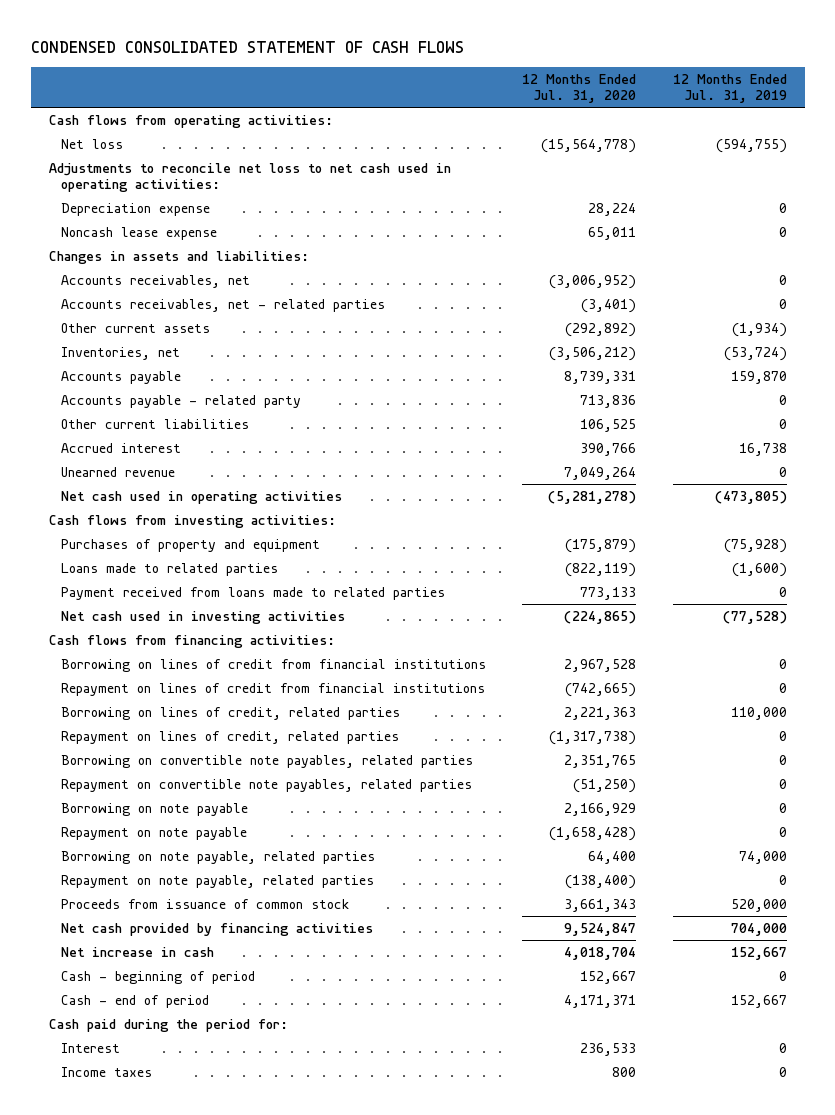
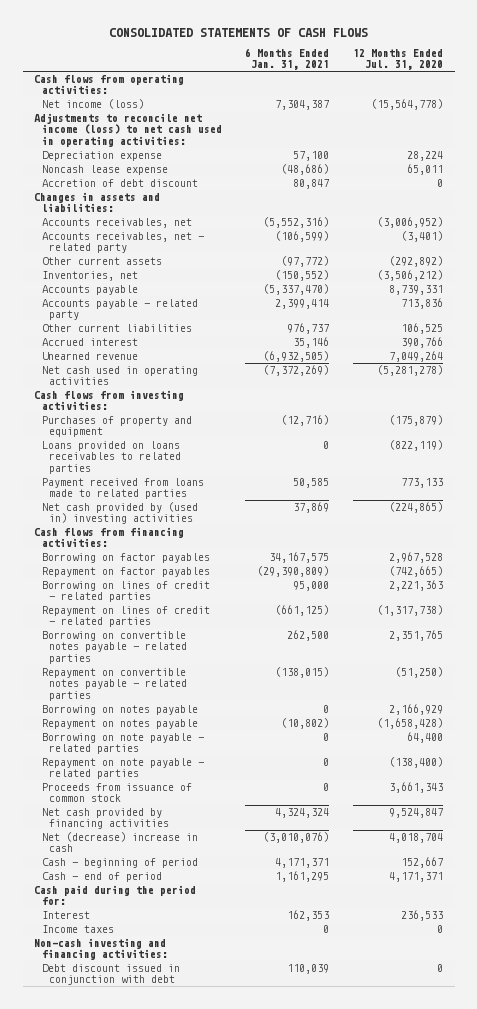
[30,40,464,53] CONDENSED CONSOLIDATED STATEMENT OF CASH FLOWS -> [108,27,368,37] CONSOLIDATED STATEMENTS OF CASH FLOWS
[672,73,787,104] 12 Months Ended Jul. 31, 2019 -> none
none -> [245,48,330,71] 6 Months Ended Jan. 31, 2021
[60,138,123,149] Net loss -> [41,99,144,110] Net income (loss)
[48,162,451,193] Adjustments to reconcile net loss to net cash used in operating activities: -> [34,113,222,147] Adjustments to reconcile net income (loss) to net cash used in operating activities:
none -> [41,179,198,188] Accretion of debt discount
[60,298,385,312] Accounts receivables, net - related parties -> [41,232,204,254] Accounts receivables, net - related party
[60,562,278,576] Loans made to related parties -> [41,441,181,474] Loans provided on loans receivables to related parties
[60,610,345,624] Net cash used in investing activities -> [41,502,198,525] Net cash provided by (used in) investing activities
[60,658,486,672] Borrowing on lines of credit from financial institutions -> [41,553,210,564] Borrowing on factor payables
[60,682,485,696] Repayment on lines of credit from financial institutions -> [41,567,210,578] Repayment on factor payables
[60,706,400,720] Borrowing on lines of credit, related parties -> [41,581,210,603] Borrowing on lines of credit - related parties
[60,730,399,744] Repayment on lines of credit, related parties -> [41,606,210,628] Repayment on lines of credit - related parties
[60,754,473,768] Borrowing on convertible note payables, related parties -> [41,631,187,664] Borrowing on convertible notes payable - related parties
[60,778,472,792] Repayment on convertible note payables, related parties -> [41,668,187,701] Repayment on convertible notes payable - related parties
[60,802,248,816] Borrowing on note payable -> [41,705,198,716] Borrowing on notes payable
[60,826,247,840] Repayment on note payable -> [41,719,198,730] Repayment on notes payable
[60,850,375,864] Borrowing on note payable, related parties -> [41,733,204,755] Borrowing on note payable - related parties
[60,874,374,888] Repayment on note payable, related parties -> [41,758,204,780] Repayment on note payable - related parties
[60,946,214,957] Net increase in cash -> [41,832,198,853] Net (decrease) increase in cash
[612,1066,637,1077] 800 -> [436,925,443,934] 0
none -> [34,938,168,961] Non-cash investing and financing activities:
none -> [41,964,180,986] Debt discount issued in conjunction with debt

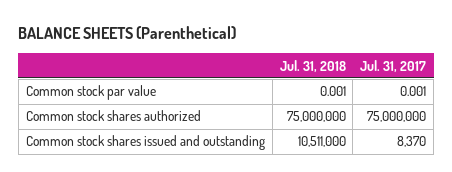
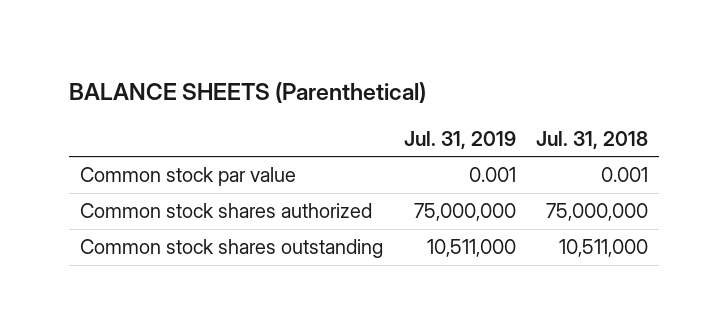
[360,59,427,73] Jul. 31, 2017 -> none
none -> [403,130,516,149] Jul. 31, 2019
[25,135,265,151] Common stock shares issued and outstanding -> [79,239,383,259] Common stock shares outstanding

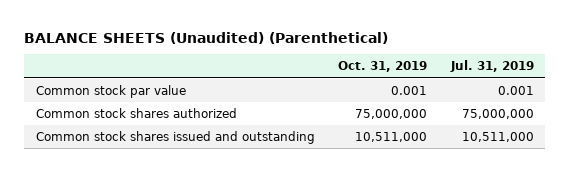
[69,82,427,104] BALANCE SHEETS (Parenthetical) -> [24,31,389,44] BALANCE SHEETS (Unaudited) (Parenthetical)
[536,130,649,149] Jul. 31, 2018 -> none
none -> [338,61,428,73] Oct. 31, 2019
[79,239,383,259] Common stock shares outstanding -> [35,130,315,144] Common stock shares issued and outstanding

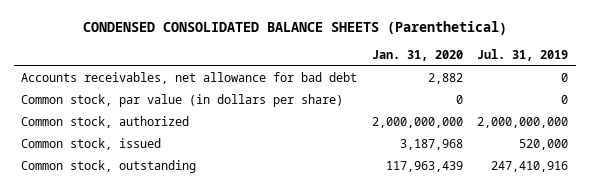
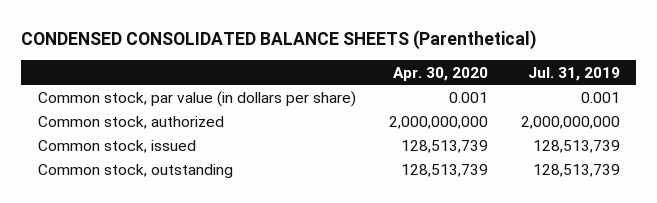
[371,50,463,62] Jan. 31, 2020 -> none
none -> [392,66,488,81] Apr. 30, 2020
[21,72,358,85] Accounts receivables, net allowance for bad debt -> none
[561,95,569,105] 0 -> [580,92,620,104] 0.001
[519,139,569,151] 520,000 -> [532,140,620,154] 128,513,739
[491,161,569,173] 247,410,916 -> [532,164,620,178] 128,513,739

